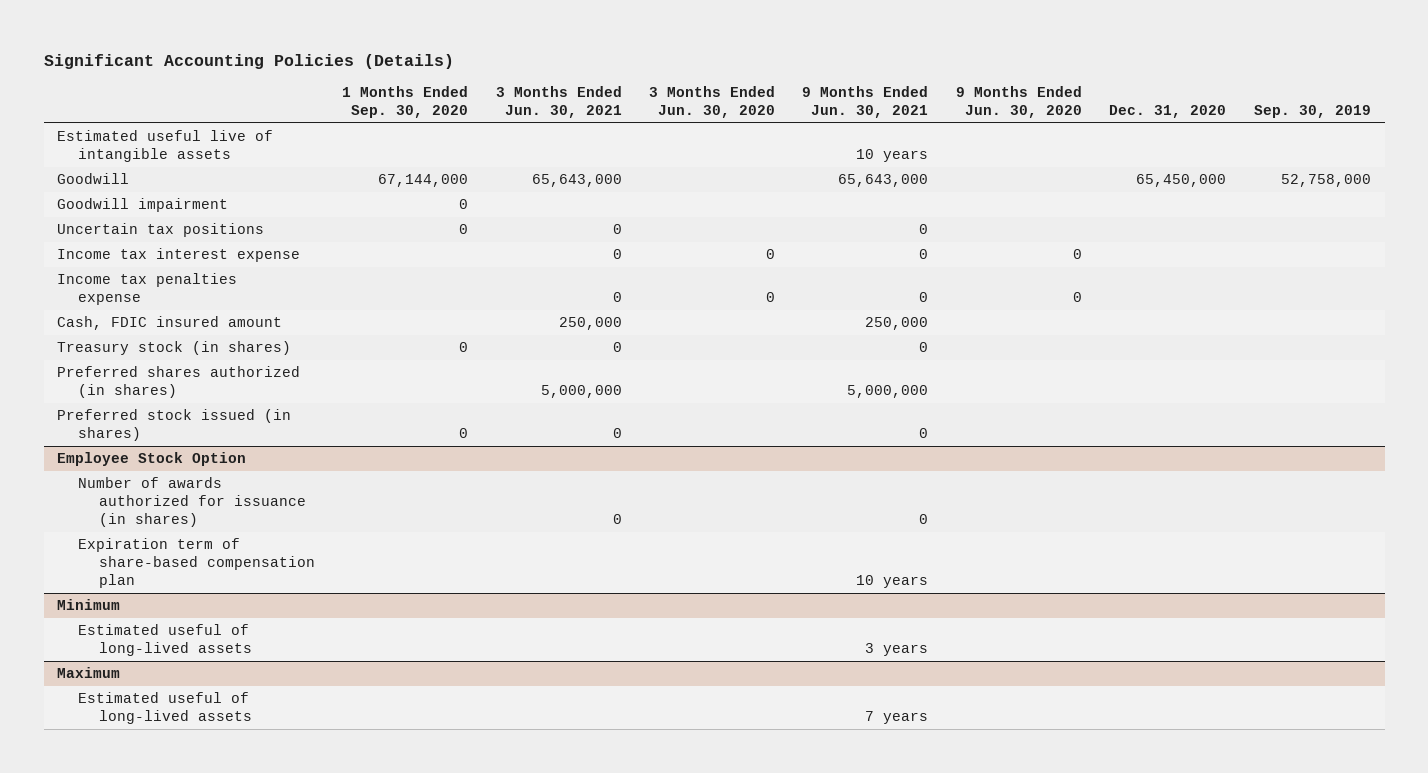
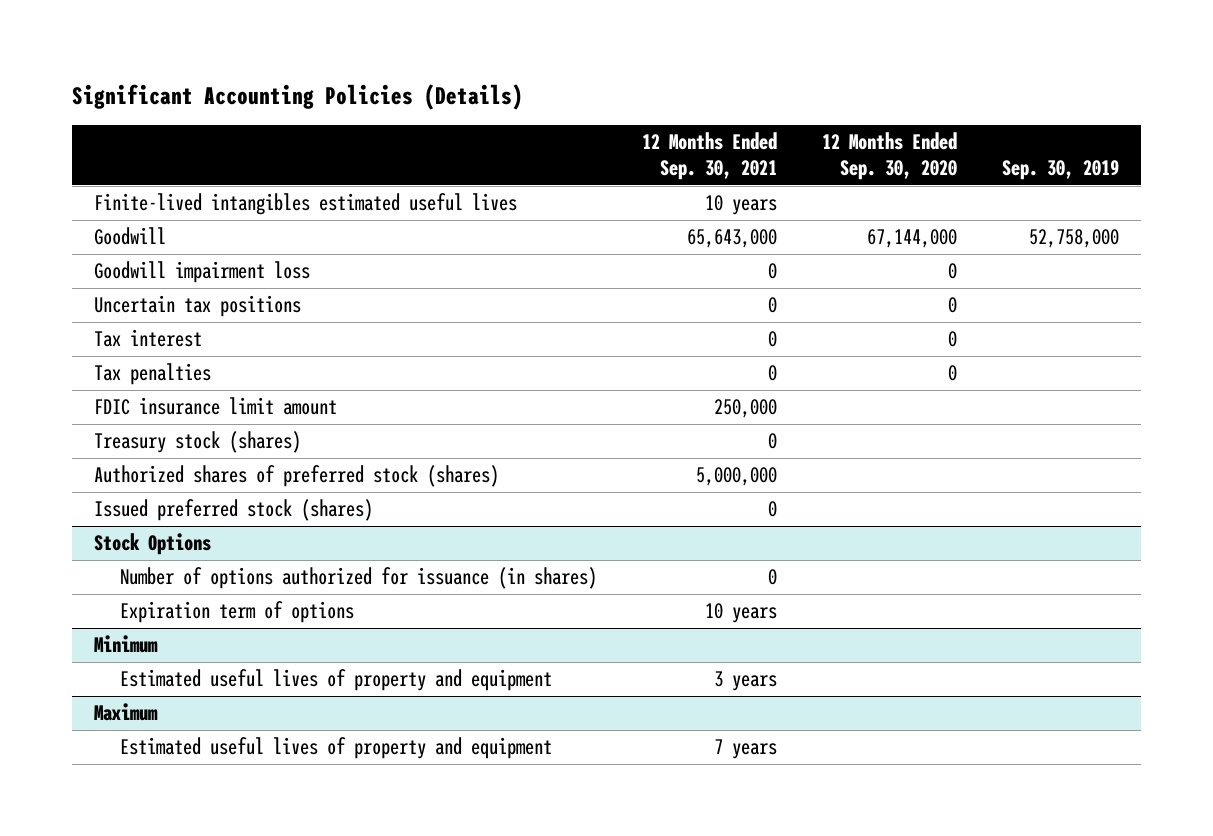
[342,86,469,119] 1 Months Ended Sep. 30, 2020 -> none
[495,86,622,119] 3 Months Ended Jun. 30, 2021 -> none
[648,86,775,119] 3 Months Ended Jun. 30, 2020 -> none
[802,86,929,119] 9 Months Ended Jun. 30, 2021 -> none
[955,86,1082,119] 9 Months Ended Jun. 30, 2020 -> none
[1109,105,1227,119] Dec. 31, 2020 -> none
none -> [642,132,778,180] 12 Months Ended Sep. 30, 2021
none -> [821,132,957,180] 12 Months Ended Sep. 30, 2020
[57,130,274,163] Estimated useful live of intangible assets -> [94,193,518,216] Finite-lived intangibles estimated useful lives
[57,198,229,213] Goodwill impairment -> [94,261,311,284] Goodwill impairment loss
[57,248,301,263] Income tax interest expense -> [94,329,203,348] Tax interest
[57,273,238,306] Income tax penalties expense -> [94,363,212,386] Tax penalties
[57,316,283,331] Cash, FDIC insured amount -> [94,397,338,416] FDIC insurance limit amount
[57,341,292,356] Treasury stock (in shares) -> [94,431,302,454] Treasury stock (shares)
[57,366,301,399] Preferred shares authorized (in shares) -> [94,465,500,488] Authorized shares of preferred stock (shares)
[57,409,292,442] Preferred stock issued (in shares) -> [94,499,374,522] Issued preferred stock (shares)
[57,452,247,467] Employee Stock Option -> [94,533,212,556] Stock Options
[78,477,306,527] Number of awards authorized for issuance (in shares) -> [120,567,598,590] Number of options authorized for issuance (in shares)
[78,538,315,588] Expiration term of share-based compensation plan -> [120,601,355,624] Expiration term of options
[78,624,252,657] Estimated useful of long-lived assets -> [120,669,553,692] Estimated useful lives of property and equipment
[78,692,252,725] Estimated useful of long-lived assets -> [120,737,553,760] Estimated useful lives of property and equipment

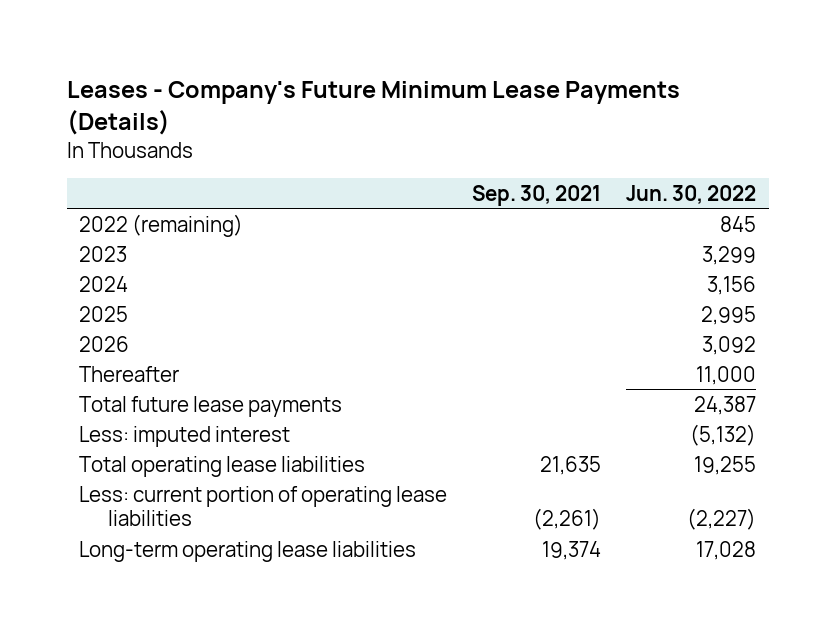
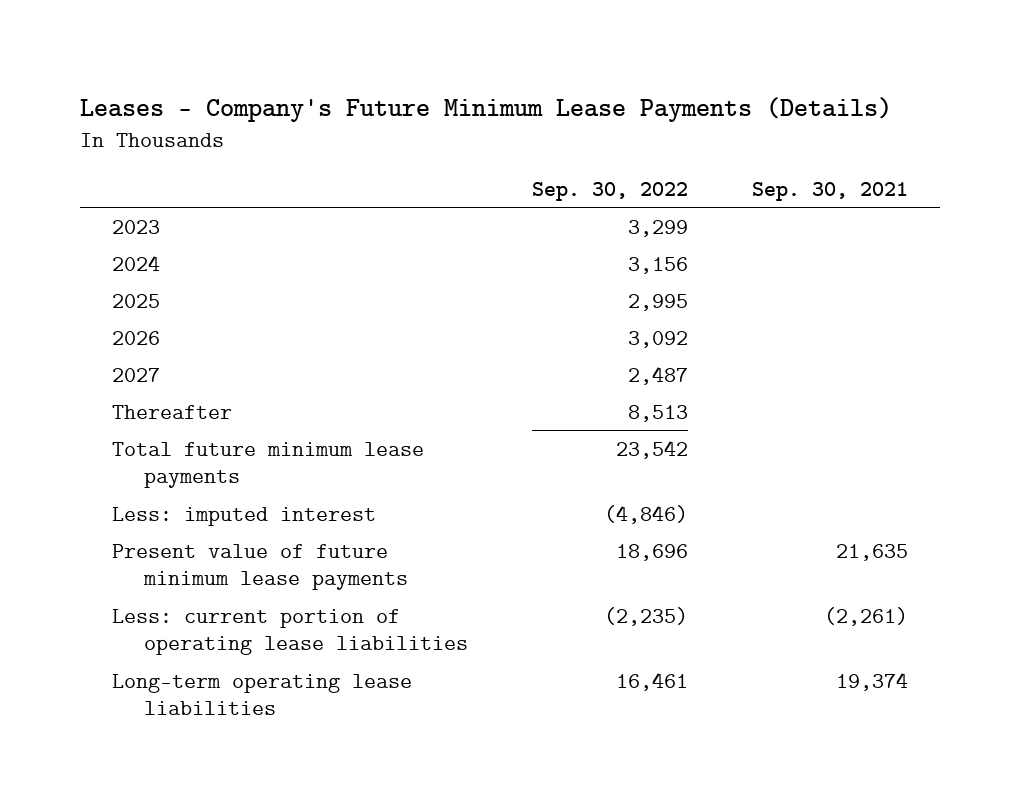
[626,184,757,204] Jun. 30, 2022 -> none
none -> [532,181,689,201] Sep. 30, 2022
[79,213,244,237] 2022 (remaining) -> none
none -> [112,367,161,382] 2027
[79,395,343,417] Total future lease payments -> [112,441,425,489] Total future minimum lease payments
[79,455,366,477] Total operating lease liabilities -> [112,543,409,591] Present value of future minimum lease payments

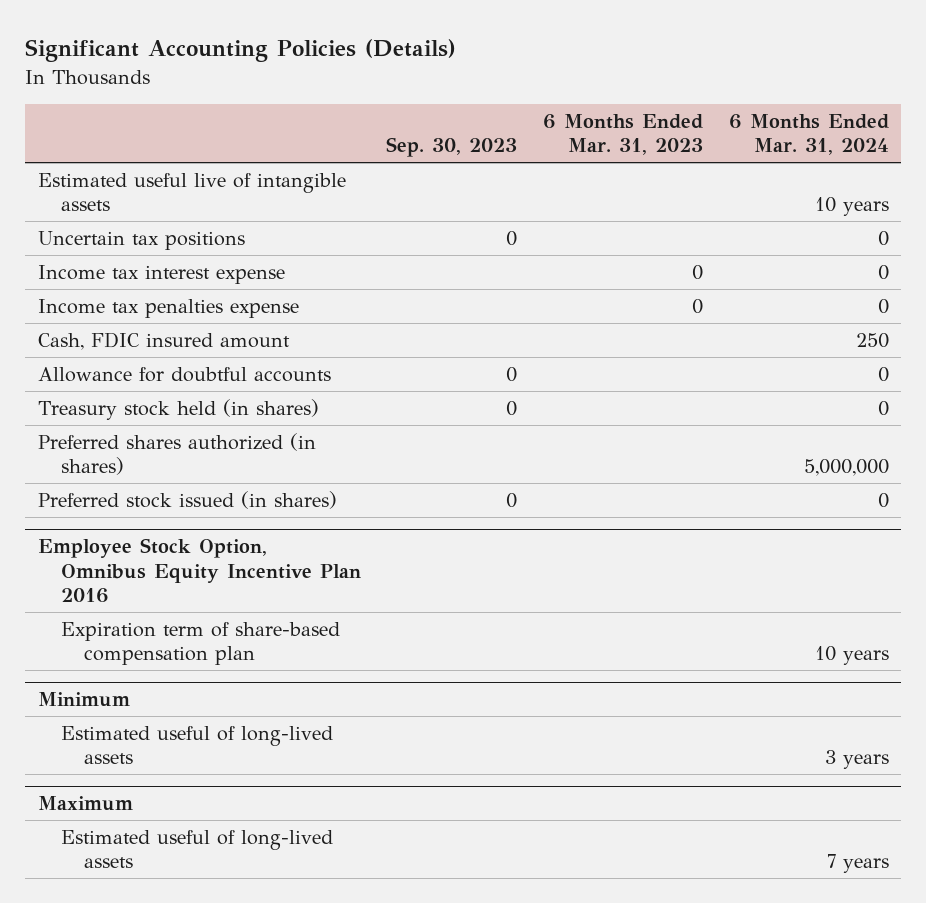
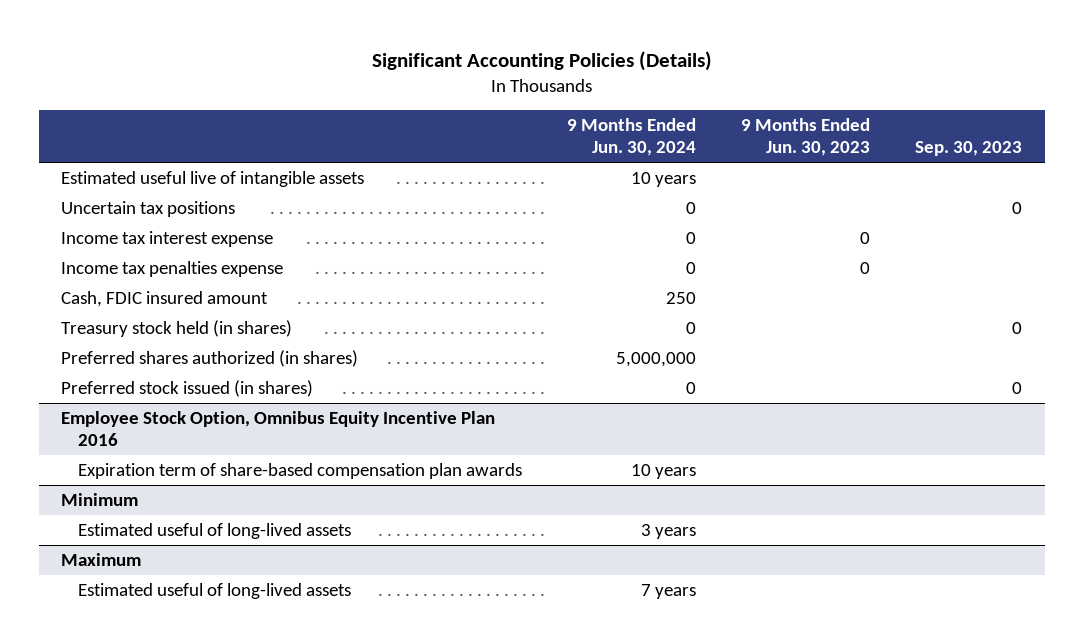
[542,113,703,156] 6 Months Ended Mar. 31, 2023 -> none
[728,113,889,156] 6 Months Ended Mar. 31, 2024 -> none
none -> [567,118,697,157] 9 Months Ended Jun. 30, 2024
none -> [741,118,871,157] 9 Months Ended Jun. 30, 2023
[37,366,331,382] Allowance for doubtful accounts -> none
[60,621,340,666] Expiration term of share-based compensation plan -> [78,463,523,480] Expiration term of share-based compensation plan awards

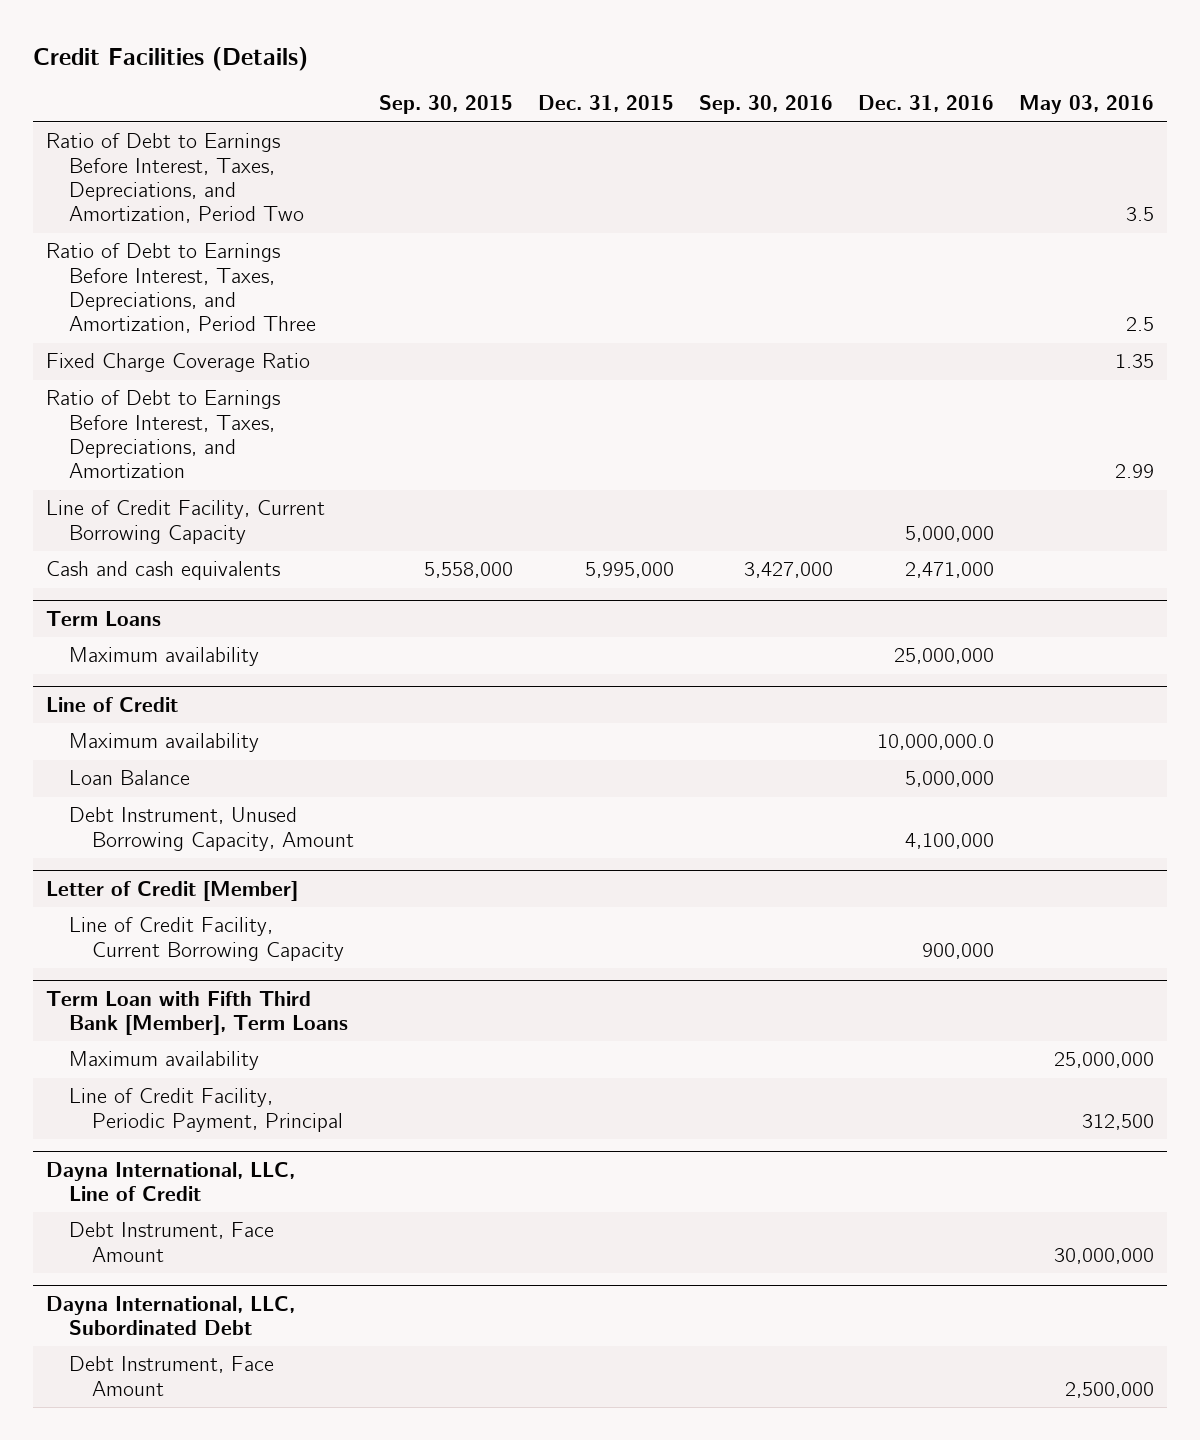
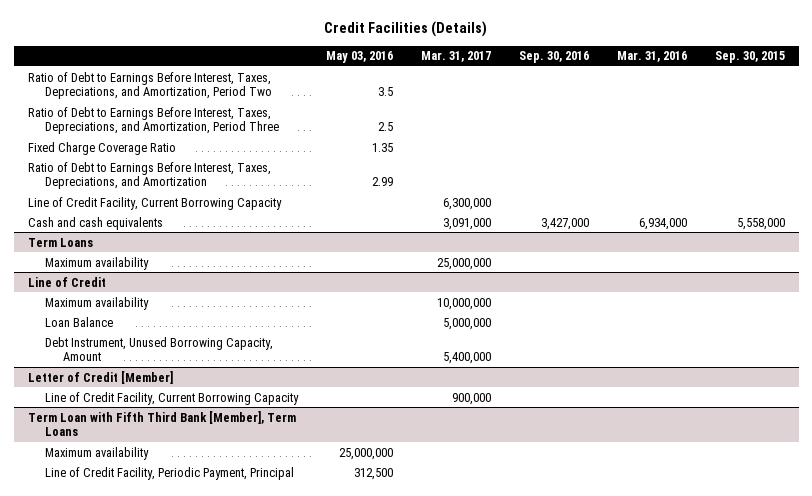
[537,95,674,113] Dec. 31, 2015 -> none
[858,95,995,113] Dec. 31, 2016 -> none
none -> [421,51,492,63] Mar. 31, 2017
none -> [616,51,687,63] Mar. 31, 2016
[45,1161,295,1201] Dayna International, LLC, Line of Credit -> none
[68,1222,274,1262] Debt Instrument, Face Amount -> none
[45,1295,295,1335] Dayna International, LLC, Subordinated Debt -> none
[68,1356,274,1396] Debt Instrument, Face Amount -> none

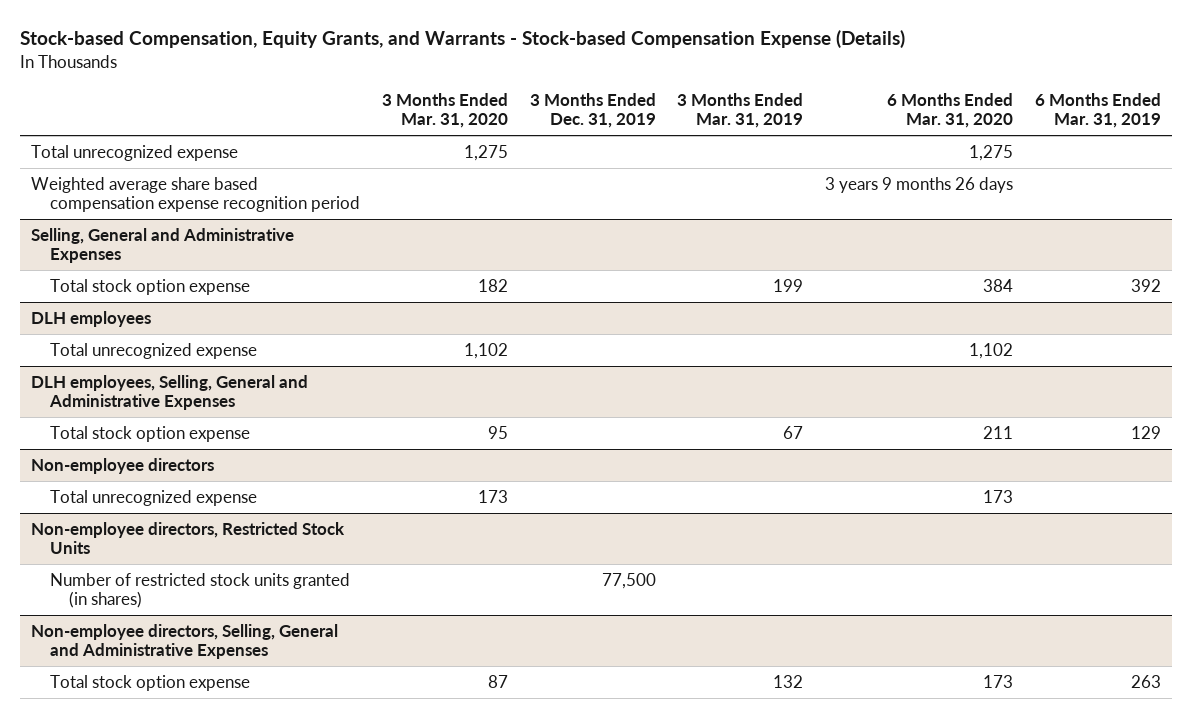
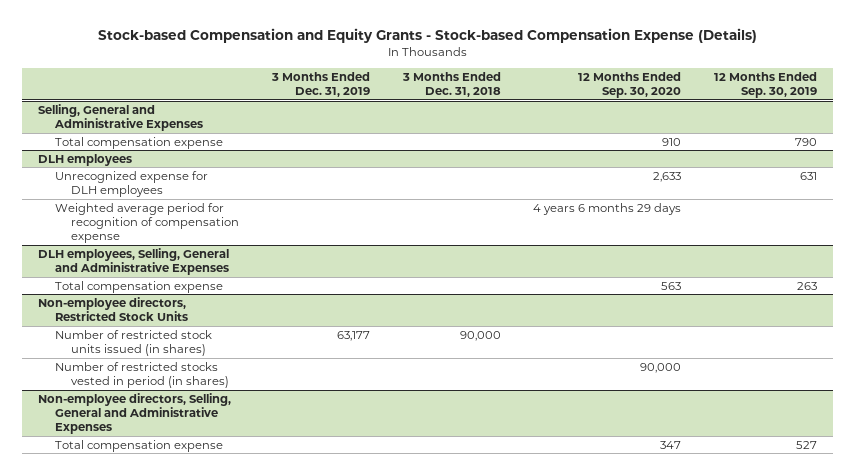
[20,30,906,49] Stock-based Compensation, Equity Grants, and Warrants - Stock-based Compensation Expense (Details) -> [97,28,757,44] Stock-based Compensation and Equity Grants - Stock-based Compensation Expense (Details)
[381,92,508,129] 3 Months Ended Mar. 31, 2020 -> none
[677,92,804,129] 3 Months Ended Mar. 31, 2019 -> none
[887,92,1014,129] 6 Months Ended Mar. 31, 2020 -> none
[1034,92,1161,129] 6 Months Ended Mar. 31, 2019 -> none
none -> [401,71,501,97] 3 Months Ended Dec. 31, 2018
none -> [578,71,682,98] 12 Months Ended Sep. 30, 2020
none -> [714,71,818,98] 12 Months Ended Sep. 30, 2019
[30,144,238,161] Total unrecognized expense -> none
[30,176,361,213] Weighted average share based compensation expense recognition period -> none
[50,278,251,295] Total stock option expense -> [54,136,223,149] Total compensation expense
[50,342,258,359] Total unrecognized expense -> [54,170,208,198] Unrecognized expense for DLH employees
none -> [54,202,240,244] Weighted average period for recognition of compensation expense
[30,457,214,474] Non-employee directors -> none
[50,489,258,506] Total unrecognized expense -> none
[50,425,251,442] Total stock option expense -> [54,280,223,293] Total compensation expense
[50,572,351,609] Number of restricted stock units granted (in shares) -> [54,329,212,357] Number of restricted stock units issued (in shares)
[601,572,656,589] 77,500 -> [337,330,371,341] 63,177
none -> [54,361,230,389] Number of restricted stocks vested in period (in shares)
[50,674,251,691] Total stock option expense -> [54,439,223,452] Total compensation expense

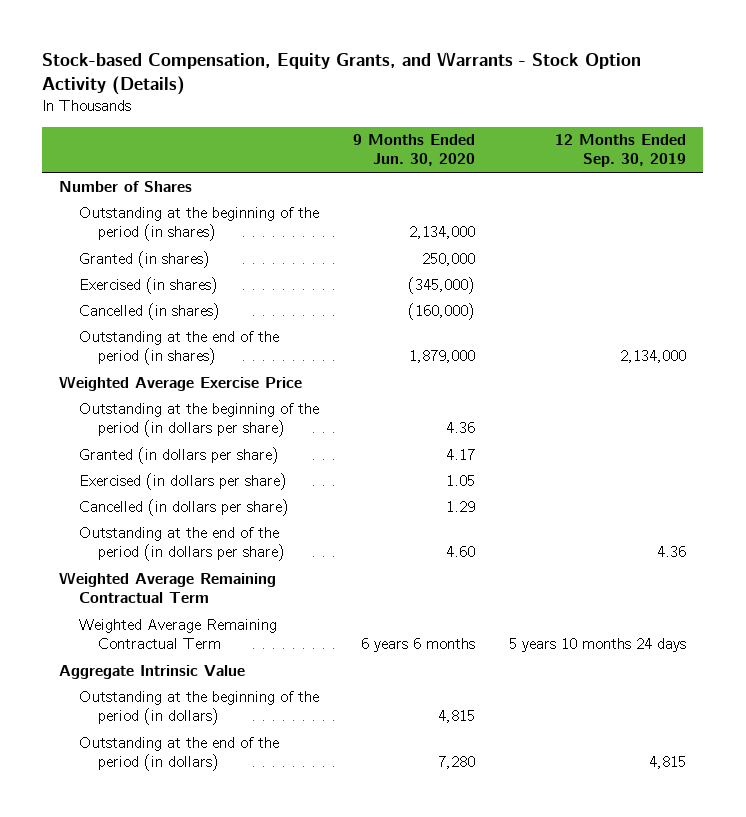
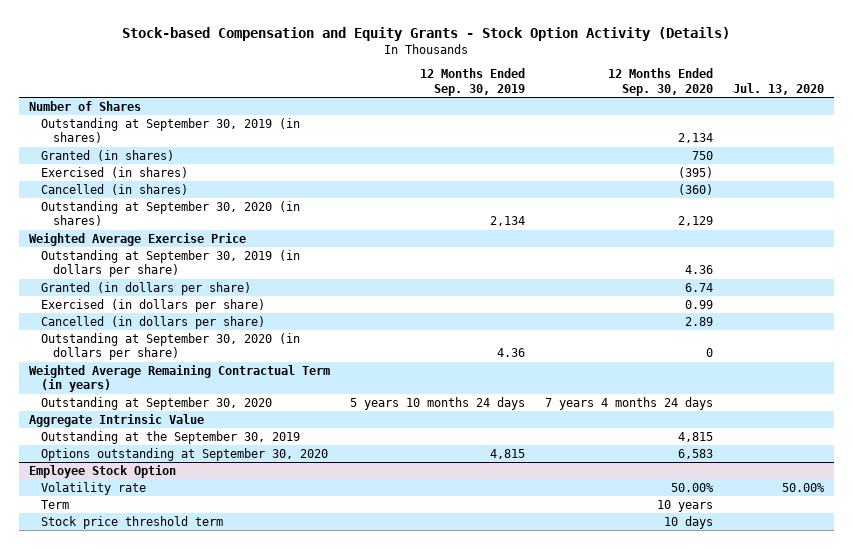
[42,51,642,96] Stock-based Compensation, Equity Grants, and Warrants - Stock Option Activity (Details) -> [122,26,731,41] Stock-based Compensation and Equity Grants - Stock Option Activity (Details)
[353,134,476,167] 9 Months Ended Jun. 30, 2020 -> none
none -> [607,68,713,96] 12 Months Ended Sep. 30, 2020
none -> [732,82,824,95] Jul. 13, 2020
[78,206,319,241] Outstanding at the beginning of the period (in shares) -> [41,117,301,144] Outstanding at September 30, 2019 (in shares)
[78,330,279,365] Outstanding at the end of the period (in shares) -> [41,200,301,227] Outstanding at September 30, 2020 (in shares)
[620,349,687,363] 2,134,000 -> [490,216,526,227] 2,134
[78,402,319,437] Outstanding at the beginning of the period (in dollars per share) -> [41,249,301,278] Outstanding at September 30, 2019 (in dollars per share)
[78,526,286,561] Outstanding at the end of the period (in dollars per share) -> [41,332,301,361] Outstanding at September 30, 2020 (in dollars per share)
[59,571,277,603] Weighted Average Remaining Contractual Term -> [29,364,331,393] Weighted Average Remaining Contractual Term (in years)
[78,618,277,649] Weighted Average Remaining Contractual Term -> [41,396,273,410] Outstanding at September 30, 2020
[78,690,319,725] Outstanding at the beginning of the period (in dollars) -> [41,430,301,444] Outstanding at the September 30, 2019
[78,736,279,771] Outstanding at the end of the period (in dollars) -> [41,447,329,461] Options outstanding at September 30, 2020
none -> [29,464,177,478] Employee Stock Option
none -> [41,481,147,495] Volatility rate
none -> [41,499,70,509] Term
none -> [41,515,224,529] Stock price threshold term

